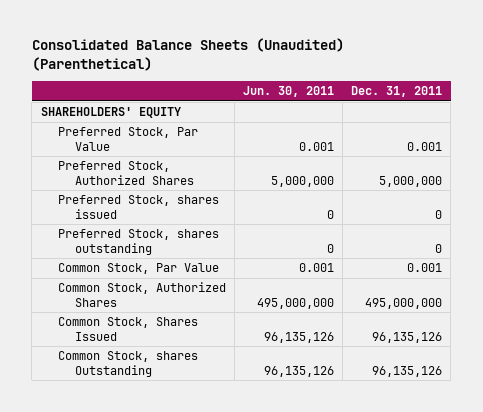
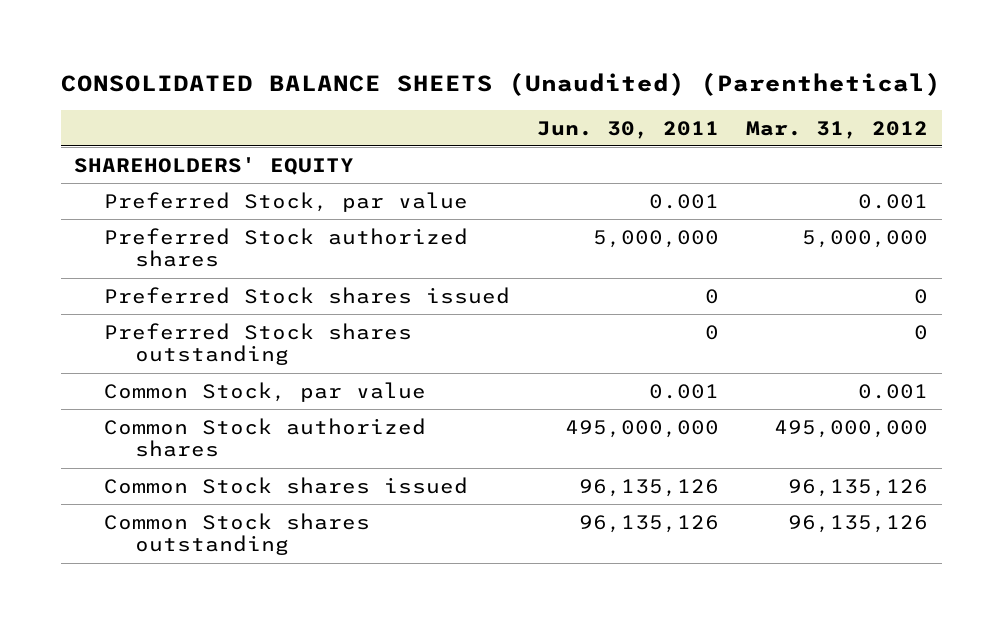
[31,38,344,71] Consolidated Balance Sheets (Unaudited) (Parenthetical) -> [60,71,941,96] CONSOLIDATED BALANCE SHEETS (Unaudited) (Parenthetical)
[351,86,443,98] Dec. 31, 2011 -> none
none -> [746,120,929,139] Mar. 31, 2012
[57,127,198,151] Preferred Stock, Par Value -> [104,191,469,212] Preferred Stock, par value
[57,161,195,185] Preferred Stock, Authorized Shares -> [104,227,469,268] Preferred Stock authorized shares
[57,195,219,219] Preferred Stock, shares issued -> [104,286,511,304] Preferred Stock shares issued
[57,229,219,255] Preferred Stock, shares outstanding -> [104,322,413,366] Preferred Stock shares outstanding
[57,263,219,275] Common Stock, Par Value -> [104,381,427,402] Common Stock, par value
[57,282,226,307] Common Stock, Authorized Shares -> [104,417,427,458] Common Stock authorized shares
[57,317,198,341] Common Stock, Shares Issued -> [104,476,469,494] Common Stock shares issued
[57,351,198,377] Common Stock, shares Outstanding -> [104,512,371,556] Common Stock shares outstanding

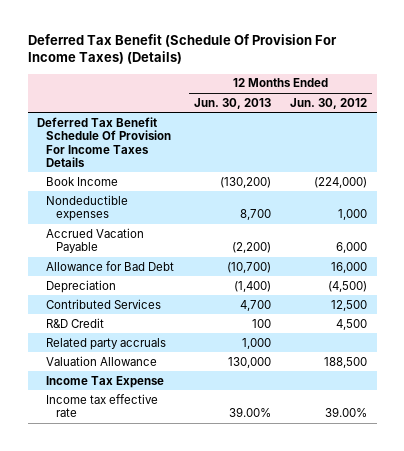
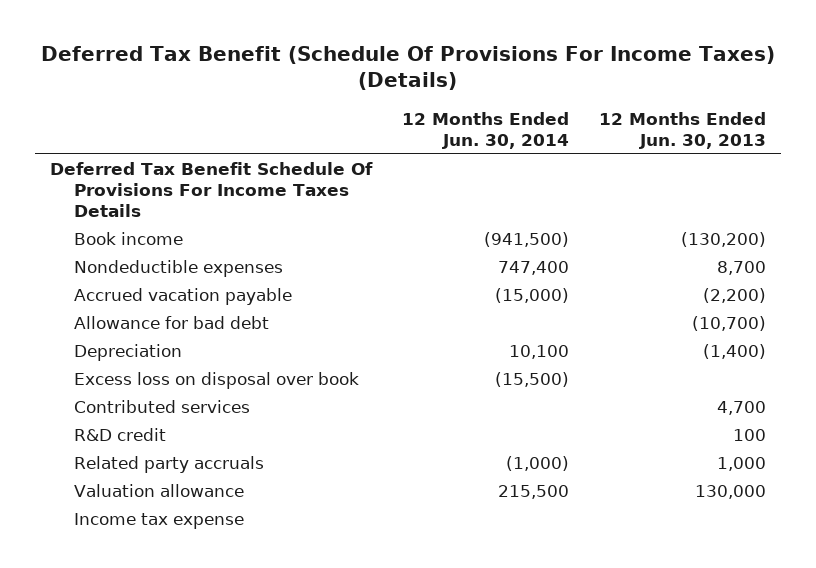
[27,34,337,65] Deferred Tax Benefit (Schedule Of Provision For Income Taxes) (Details) -> [40,46,775,91] Deferred Tax Benefit (Schedule Of Provisions For Income Taxes) (Details)
[290,97,368,109] Jun. 30, 2012 -> none
none -> [401,111,569,149] 12 Months Ended Jun. 30, 2014
[37,116,172,167] Deferred Tax Benefit Schedule Of Provision For Income Taxes Details -> [49,162,373,218] Deferred Tax Benefit Schedule Of Provisions For Income Taxes Details
[46,176,119,186] Book Income -> [74,232,184,246] Book income
[46,227,145,254] Accrued Vacation Payable -> [74,288,293,306] Accrued vacation payable
[46,260,175,271] Allowance for Bad Debt -> [74,316,270,330] Allowance for bad debt
none -> [74,372,360,390] Excess loss on disposal over book
[46,298,162,309] Contributed Services -> [74,400,251,414] Contributed services
[46,317,105,328] R&D Credit -> [74,428,167,442] R&D credit
[46,393,159,418] Income tax effective rate -> none
[46,355,158,366] Valuation Allowance -> [74,484,245,498] Valuation allowance
[46,375,165,388] Income Tax Expense -> [74,513,245,530] Income tax expense

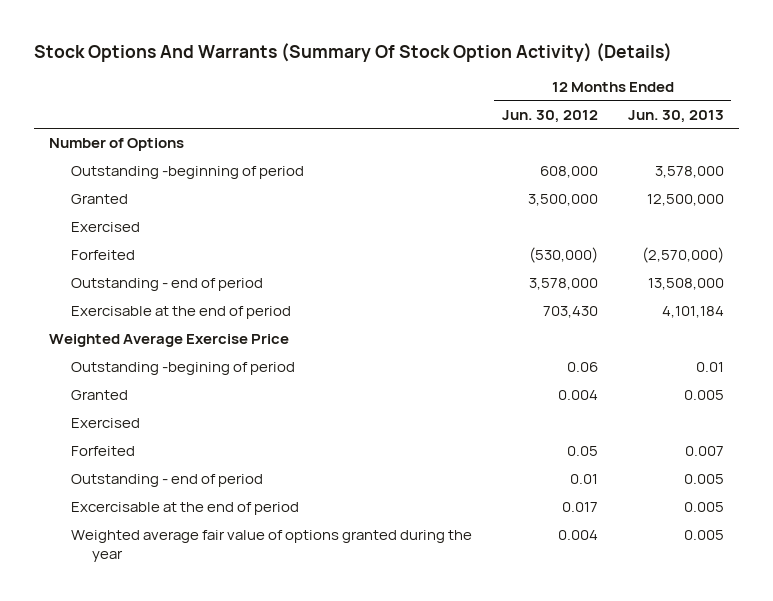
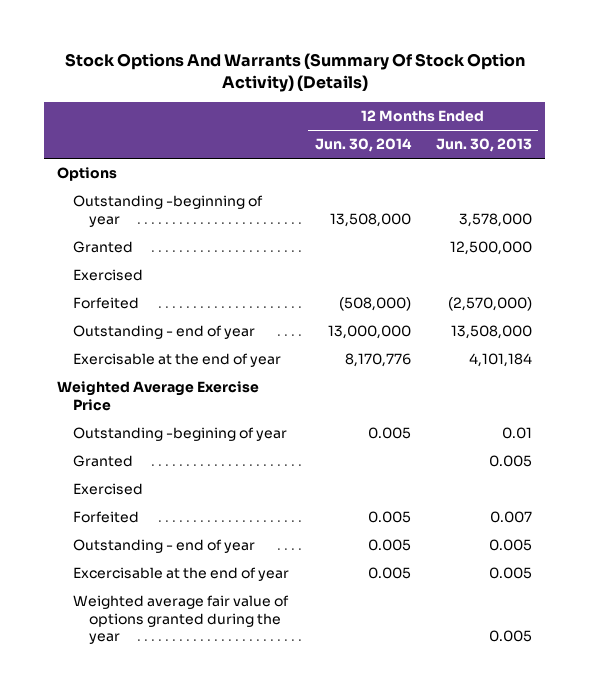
[501,109,598,123] Jun. 30, 2012 -> none
none -> [314,138,412,153] Jun. 30, 2014
[49,138,185,152] Number of Options -> [57,167,118,182] Options
[70,166,304,180] Outstanding -beginning of period -> [73,195,264,227] Outstanding -beginning of year
[70,278,263,292] Outstanding - end of period -> [73,325,256,340] Outstanding - end of year
[70,306,291,320] Exercisable at the end of period -> [73,353,282,368] Exercisable at the end of year
[70,362,295,376] Outstanding -begining of period -> [73,427,288,442] Outstanding -begining of year
[70,474,263,488] Outstanding - end of period -> [73,539,256,554] Outstanding - end of year
[70,502,299,516] Excercisable at the end of period -> [73,567,290,582] Excercisable at the end of year

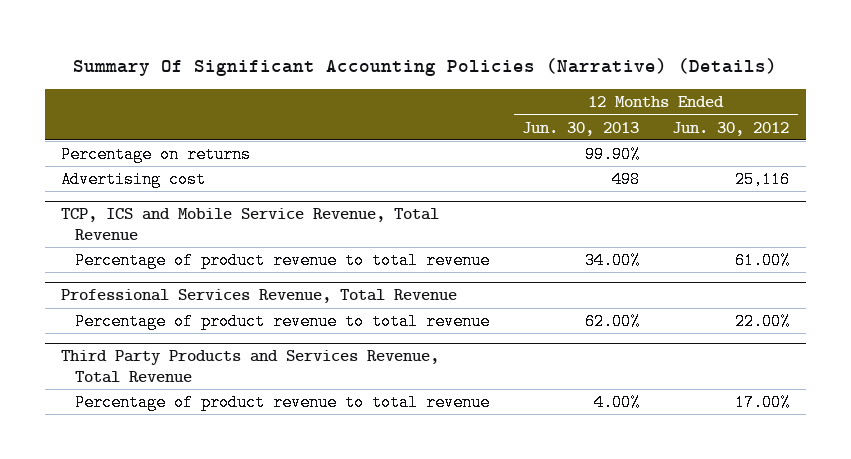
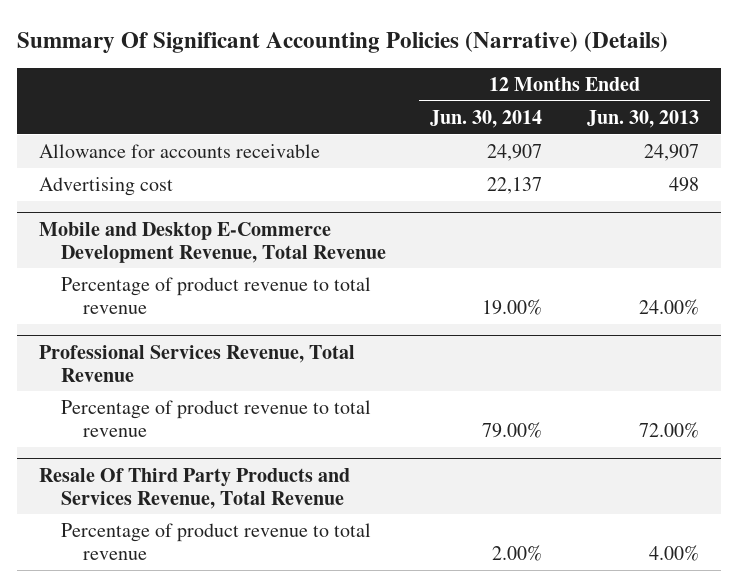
[672,121,790,136] Jun. 30, 2012 -> none
none -> [430,109,543,128] Jun. 30, 2014
[61,145,252,163] Percentage on returns -> none
none -> [39,144,321,159] Allowance for accounts receivable
[61,208,440,240] TCP, ICS and Mobile Service Revenue, Total Revenue -> none
none -> [39,221,387,263] Mobile and Desktop E-Commerce Development Revenue, Total Revenue
[585,251,641,269] 34.00% -> [638,299,699,316] 24.00%
[585,312,641,330] 62.00% -> [638,422,699,439] 72.00%
[61,350,440,383] Third Party Products and Services Revenue, Total Revenue -> [39,467,351,509] Resale Of Third Party Products and Services Revenue, Total Revenue

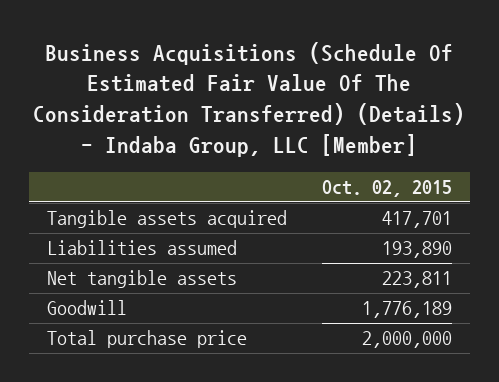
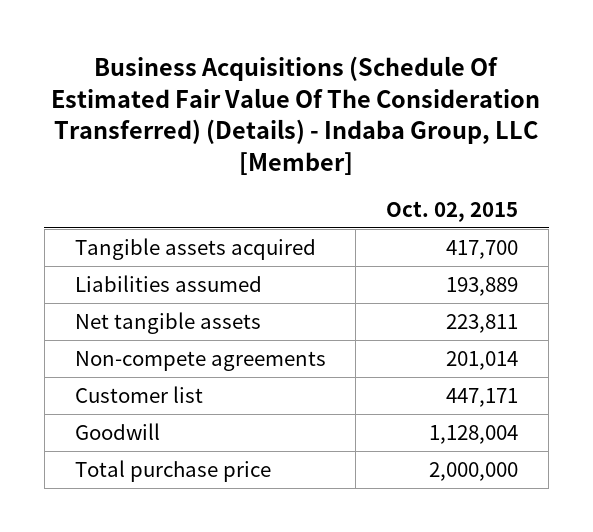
[381,211,452,229] 417,701 -> [446,239,519,259] 417,700
[381,241,452,259] 193,890 -> [446,276,519,296] 193,889
none -> [74,350,326,371] Non-compete agreements
none -> [74,385,203,403] Customer list
[361,301,452,319] 1,776,189 -> [429,424,519,444] 1,128,004

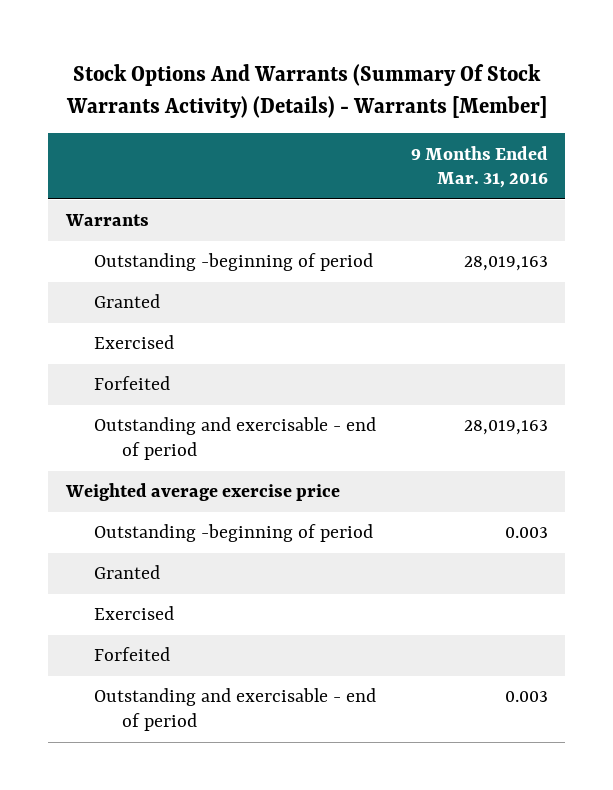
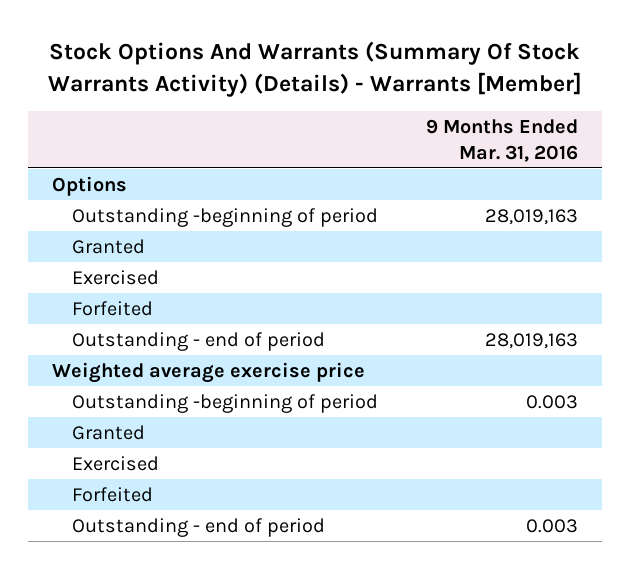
[64,214,149,227] Warrants -> [52,175,128,196] Options
[93,417,376,461] Outstanding and exercisable - end of period -> [71,331,325,351] Outstanding - end of period
[93,688,376,732] Outstanding and exercisable - end of period -> [71,517,325,537] Outstanding - end of period

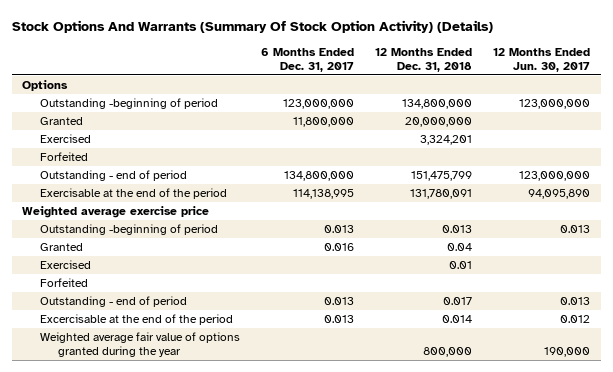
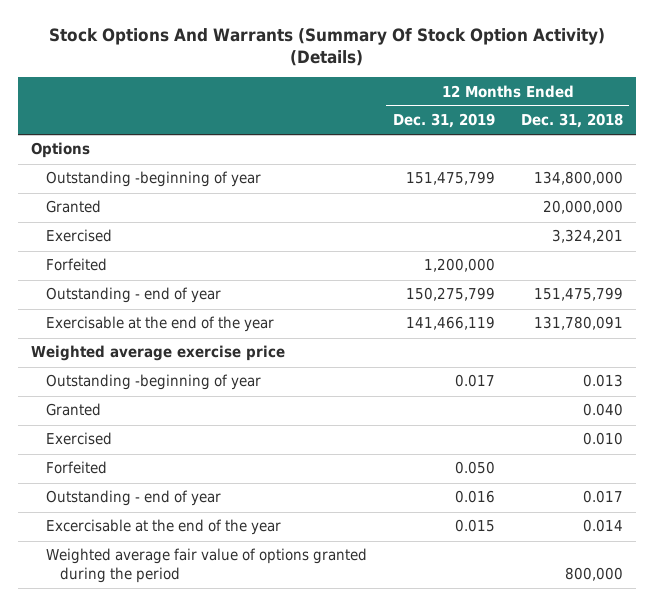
[261,47,355,72] 6 Months Ended Dec. 31, 2017 -> none
[493,47,591,72] 12 Months Ended Jun. 30, 2017 -> none
none -> [392,113,495,129] Dec. 31, 2019
[40,97,219,109] Outstanding -beginning of period -> [45,171,261,188] Outstanding -beginning of year
[40,169,188,181] Outstanding - end of period -> [45,287,221,304] Outstanding - end of year
[40,187,228,199] Exercisable at the end of the period -> [45,316,274,333] Exercisable at the end of the year
[40,223,219,235] Outstanding -beginning of period -> [45,374,261,391] Outstanding -beginning of year
[447,242,473,251] 0.04 -> [582,403,623,417] 0.040
[449,260,473,269] 0.01 -> [582,432,623,446] 0.010
[40,295,188,307] Outstanding - end of period -> [45,490,221,507] Outstanding - end of year
[40,313,234,325] Excercisable at the end of the period -> [45,519,281,536] Excercisable at the end of the year
[40,331,241,358] Weighted average fair value of options granted during the year -> [45,548,367,584] Weighted average fair value of options granted during the period

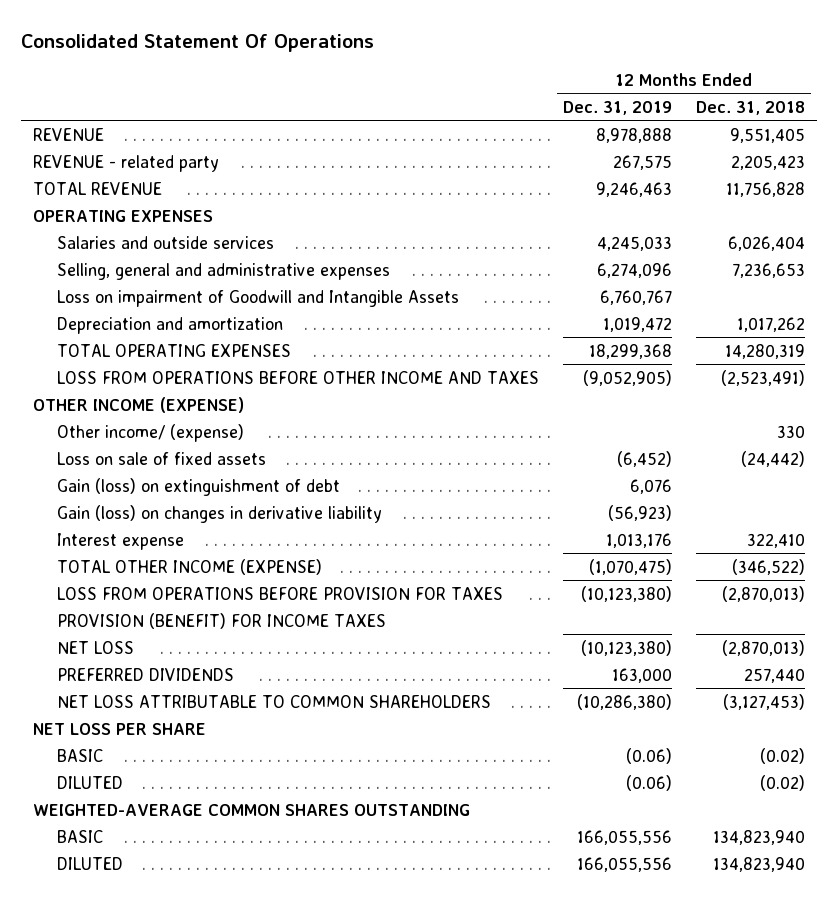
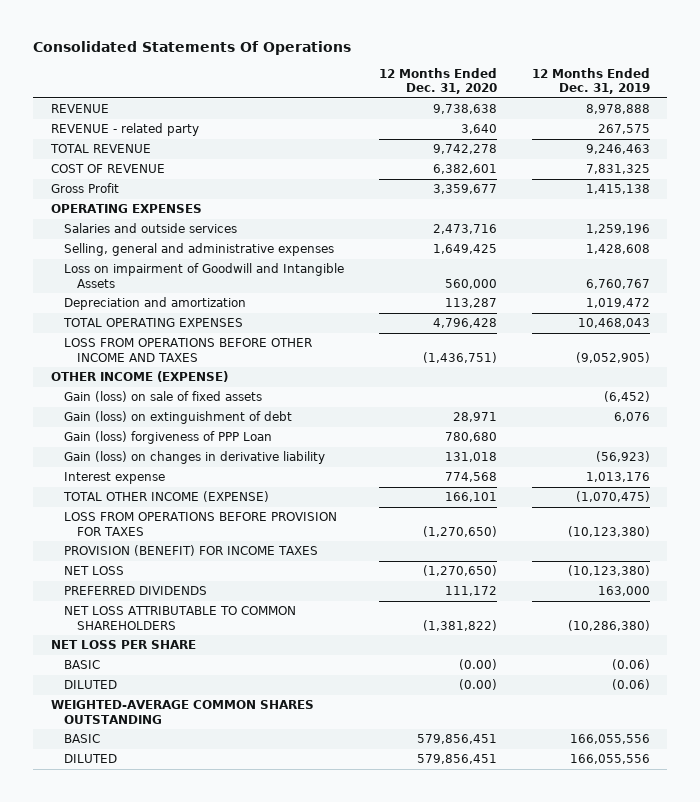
[20,34,374,53] Consolidated Statement Of Operations -> [33,40,352,55] Consolidated Statements Of Operations
[696,100,806,115] Dec. 31, 2018 -> none
none -> [378,67,497,95] 12 Months Ended Dec. 31, 2020
none -> [50,164,165,174] COST OF REVENUE
none -> [50,183,119,194] Gross Profit
[597,235,673,251] 4,245,033 -> [585,224,650,235] 1,259,196
[597,262,673,278] 6,274,096 -> [585,244,650,255] 1,428,608
[589,343,673,359] 18,299,368 -> [577,318,650,329] 10,468,043
[57,423,245,442] Other income/ (expense) -> none
[57,451,267,465] Loss on sale of fixed assets -> [64,391,263,403] Gain (loss) on sale of fixed assets
none -> [64,431,273,445] Gain (loss) forgiveness of PPP Loan

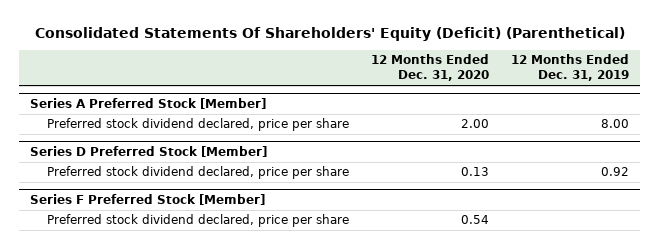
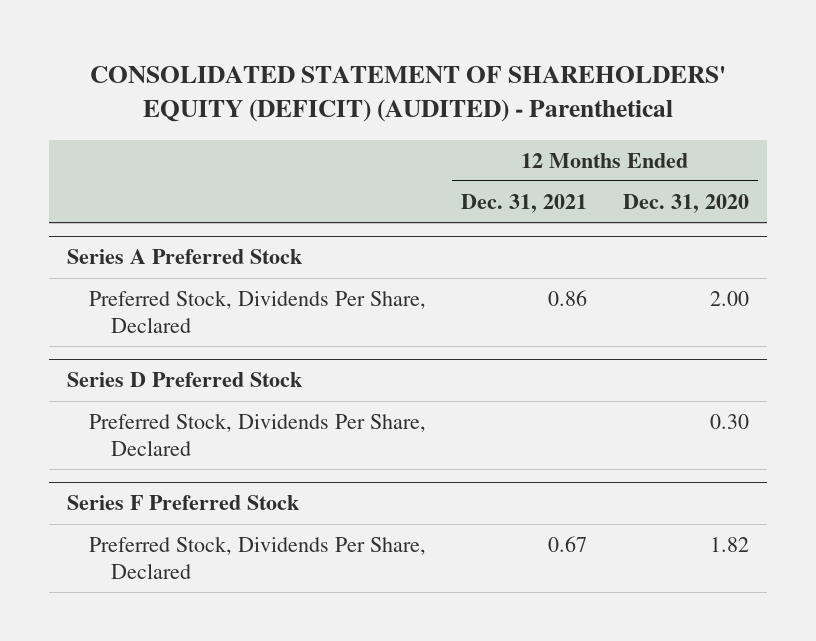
[34,26,625,41] Consolidated Statements Of Shareholders' Equity (Deficit) (Parenthetical) -> [89,66,726,123] CONSOLIDATED STATEMENT OF SHAREHOLDERS' EQUITY (DEFICIT) (AUDITED) - Parenthetical
[511,54,630,82] 12 Months Ended Dec. 31, 2019 -> none
none -> [461,193,588,213] Dec. 31, 2021
[30,97,267,109] Series A Preferred Stock [Member] -> [66,249,302,265] Series A Preferred Stock
[46,118,349,132] Preferred stock dividend declared, price per share -> [88,289,426,333] Preferred Stock, Dividends Per Share, Declared
[30,145,268,157] Series D Preferred Stock [Member] -> [66,372,302,388] Series D Preferred Stock
[46,166,349,180] Preferred stock dividend declared, price per share -> [88,412,426,456] Preferred Stock, Dividends Per Share, Declared
[461,167,490,177] 0.13 -> [710,413,750,429] 0.30
[30,193,266,205] Series F Preferred Stock [Member] -> [66,495,299,511] Series F Preferred Stock
[46,214,349,228] Preferred stock dividend declared, price per share -> [88,535,426,579] Preferred Stock, Dividends Per Share, Declared
[461,215,490,225] 0.54 -> [710,536,750,552] 1.82

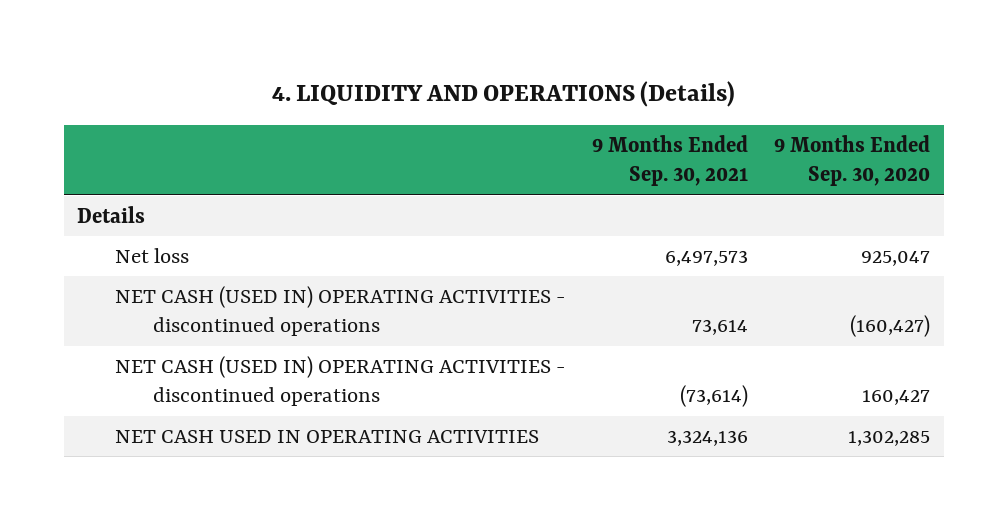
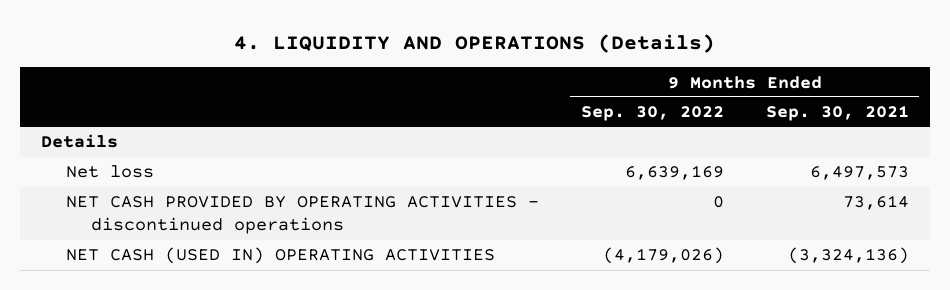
[774,134,931,187] 9 Months Ended Sep. 30, 2020 -> none
none -> [580,106,724,122] Sep. 30, 2022
[115,355,566,407] NET CASH (USED IN) OPERATING ACTIVITIES - discontinued operations -> none
[115,285,566,337] NET CASH (USED IN) OPERATING ACTIVITIES - discontinued operations -> [66,196,540,235] NET CASH PROVIDED BY OPERATING ACTIVITIES - discontinued operations
[115,429,540,443] NET CASH USED IN OPERATING ACTIVITIES -> [66,247,496,265] NET CASH (USED IN) OPERATING ACTIVITIES
[666,429,748,446] 3,324,136 -> [787,247,909,265] (3,324,136)

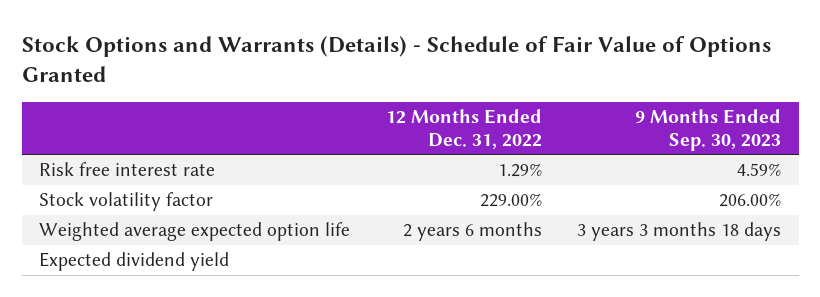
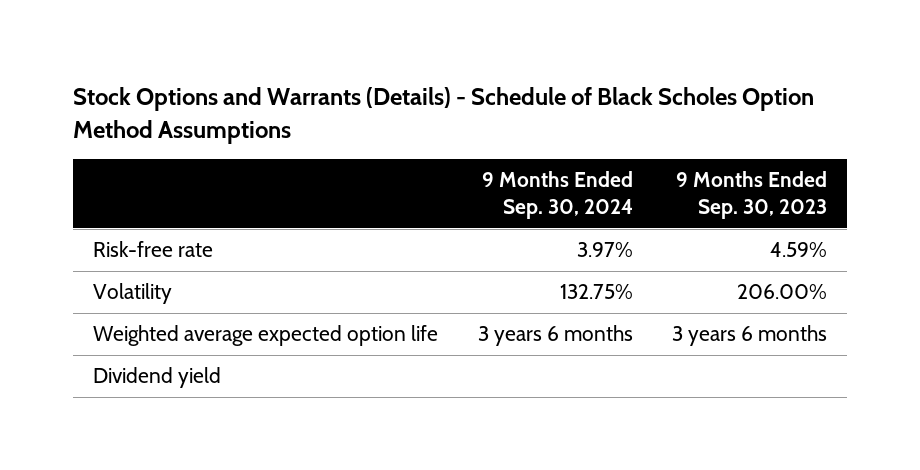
[21,35,771,83] Stock Options and Warrants (Details) - Schedule of Fair Value of Options Granted -> [72,87,814,145] Stock Options and Warrants (Details) - Schedule of Black Scholes Option Method Assumptions
[385,108,542,149] 12 Months Ended Dec. 31, 2022 -> none
none -> [481,171,633,220] 9 Months Ended Sep. 30, 2024
[39,162,216,177] Risk free interest rate -> [92,241,213,258] Risk-free rate
[39,192,214,212] Stock volatility factor -> [92,283,172,305] Volatility
[577,222,782,242] 3 years 3 months 18 days -> [672,325,828,347] 3 years 6 months
[39,252,230,272] Expected dividend yield -> [92,367,221,389] Dividend yield

